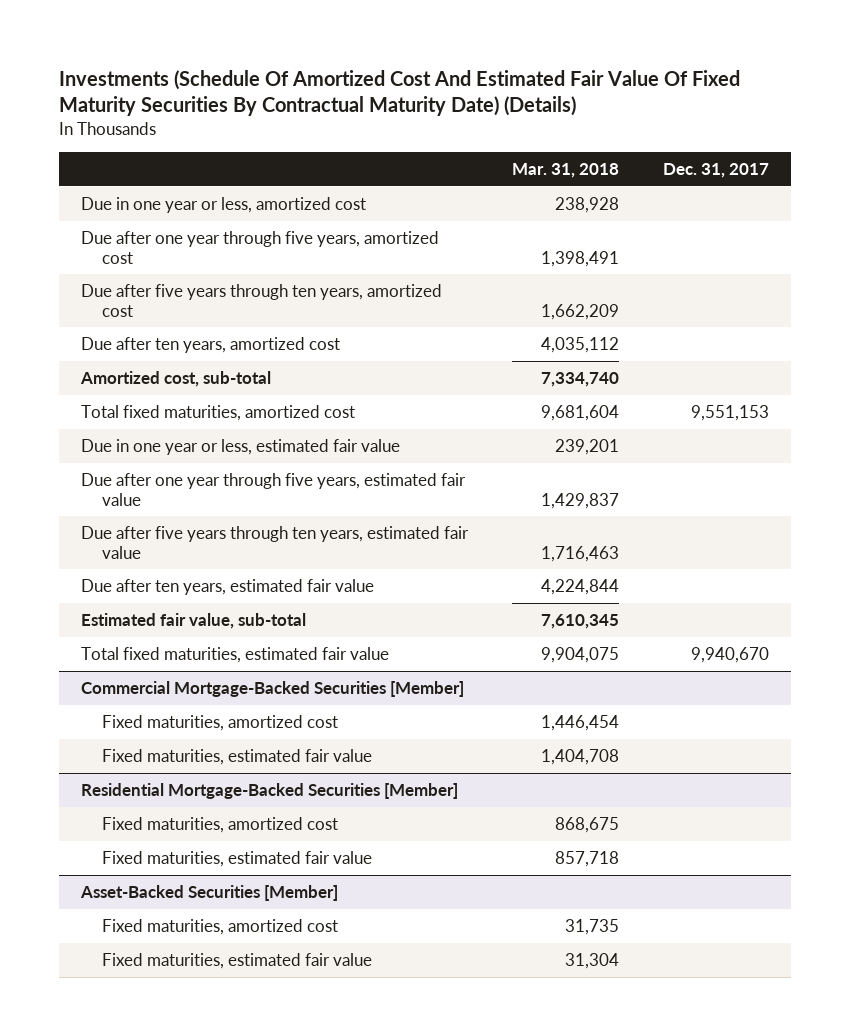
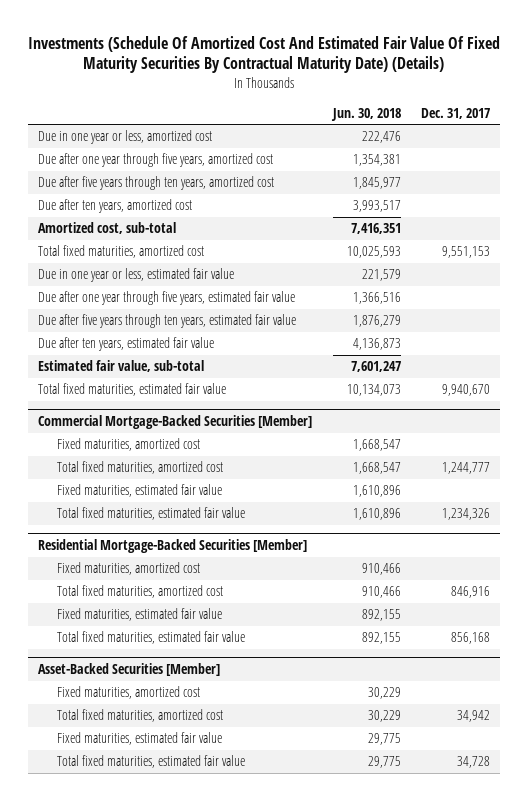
[511,163,619,179] Mar. 31, 2018 -> none
none -> [330,107,401,121] Jun. 30, 2018
none -> [57,461,224,475] Total fixed maturities, amortized cost
none -> [57,507,246,521] Total fixed maturities, estimated fair value
none -> [57,585,224,599] Total fixed maturities, amortized cost
none -> [57,631,246,645] Total fixed maturities, estimated fair value
none -> [57,709,224,723] Total fixed maturities, amortized cost
none -> [57,755,246,769] Total fixed maturities, estimated fair value

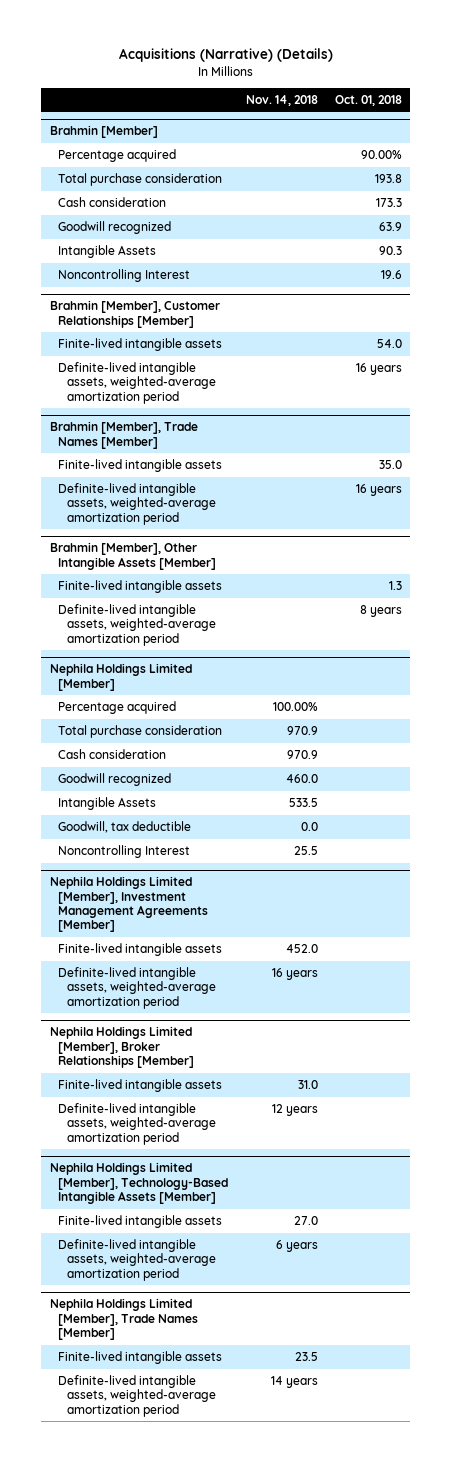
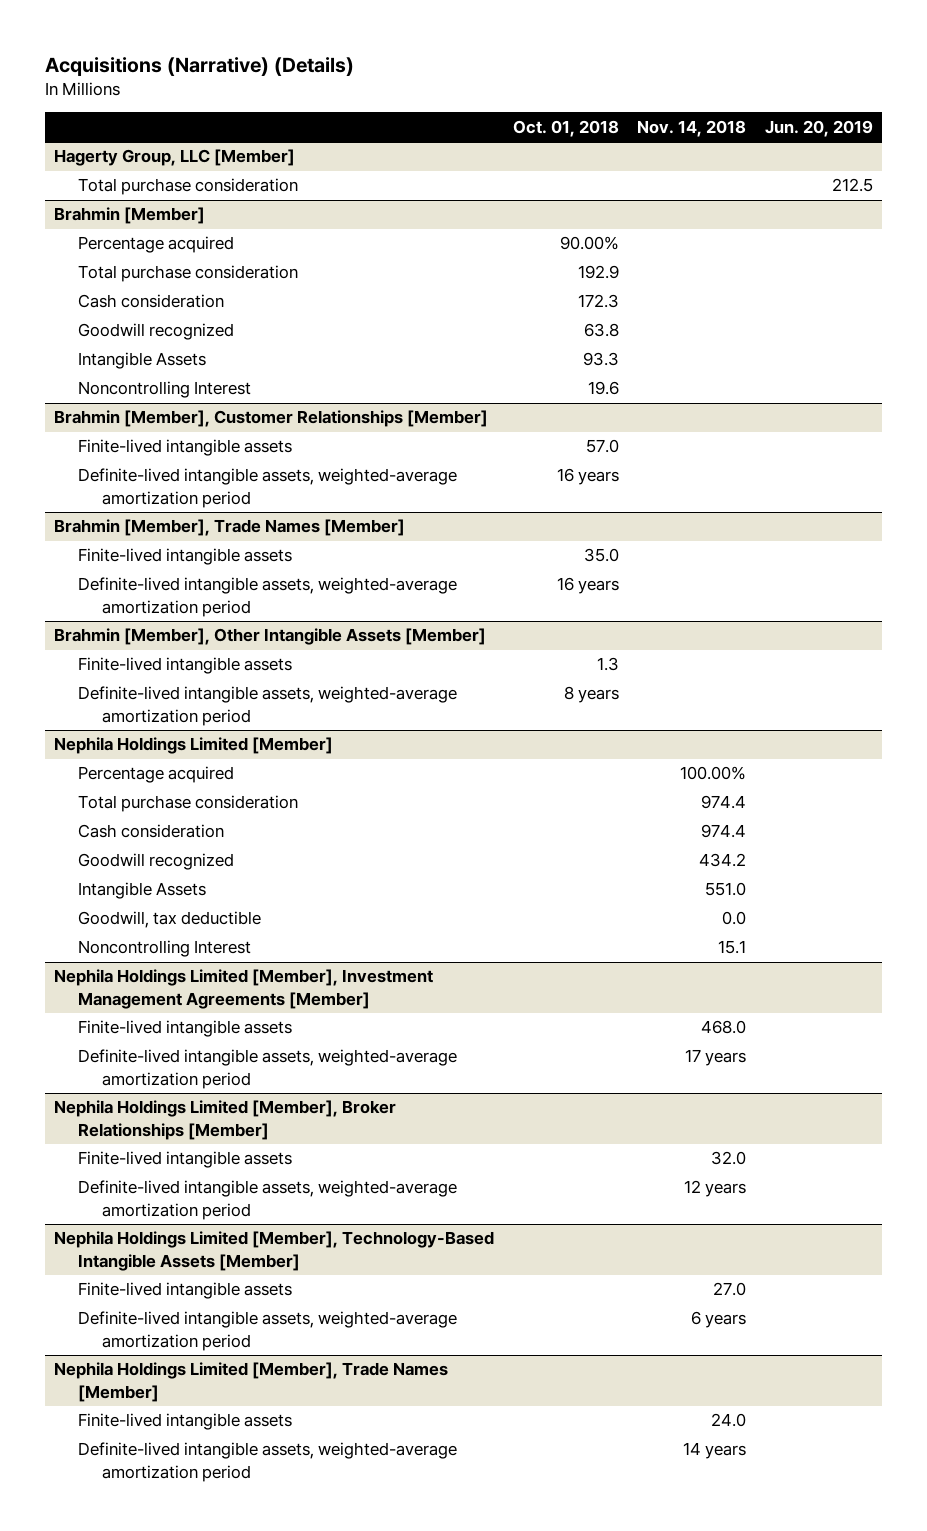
none -> [764,119,873,137] Jun. 20, 2019
none -> [54,149,296,167] Hagerty Group, LLC [Member]
none -> [77,178,298,196] Total purchase consideration
[374,174,402,184] 193.8 -> [577,265,619,280] 192.9
[375,198,402,208] 173.3 -> [577,294,619,309] 172.3
[378,222,402,232] 63.9 -> [583,323,619,338] 63.8
[378,246,402,256] 90.3 -> [582,352,619,367] 93.3
[376,339,402,349] 54.0 -> [585,439,619,454] 57.0
[286,726,318,736] 970.9 -> [701,795,747,810] 974.4
[286,750,318,760] 970.9 -> [701,824,747,839] 974.4
[285,774,318,784] 460.0 -> [699,853,747,868] 434.2
[288,798,318,808] 533.5 -> [705,882,747,897] 551.0
[293,846,318,856] 25.5 -> [718,940,747,955] 15.1
[285,944,318,954] 452.0 -> [701,1020,747,1035] 468.0
[271,968,318,981] 16 years -> [685,1049,747,1067] 17 years
[297,1080,318,1090] 31.0 -> [711,1151,747,1166] 32.0
[294,1352,318,1362] 23.5 -> [711,1413,747,1428] 24.0

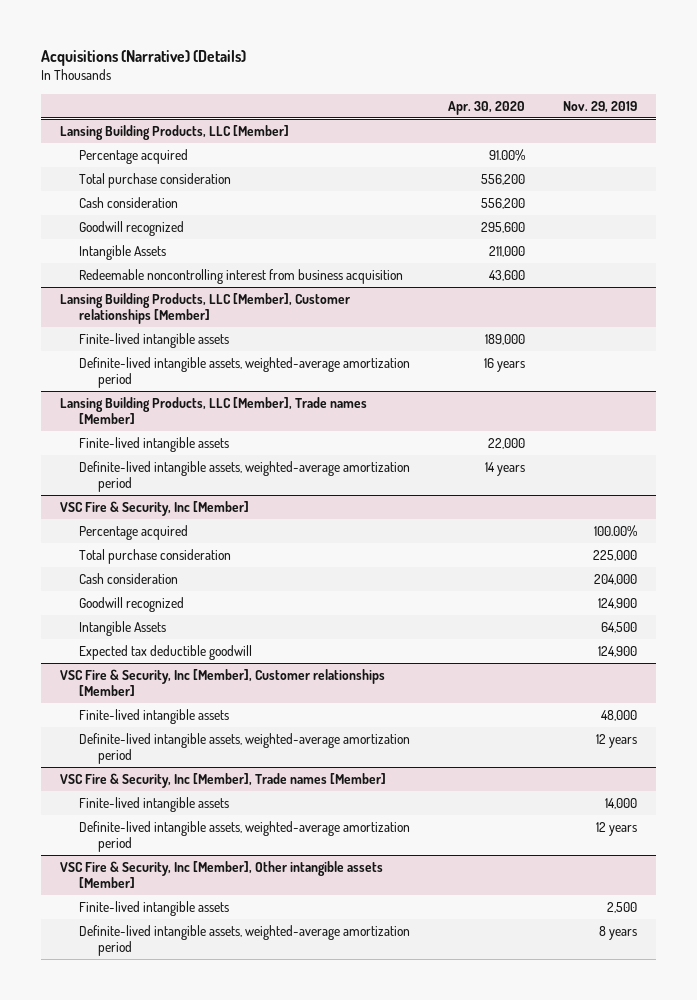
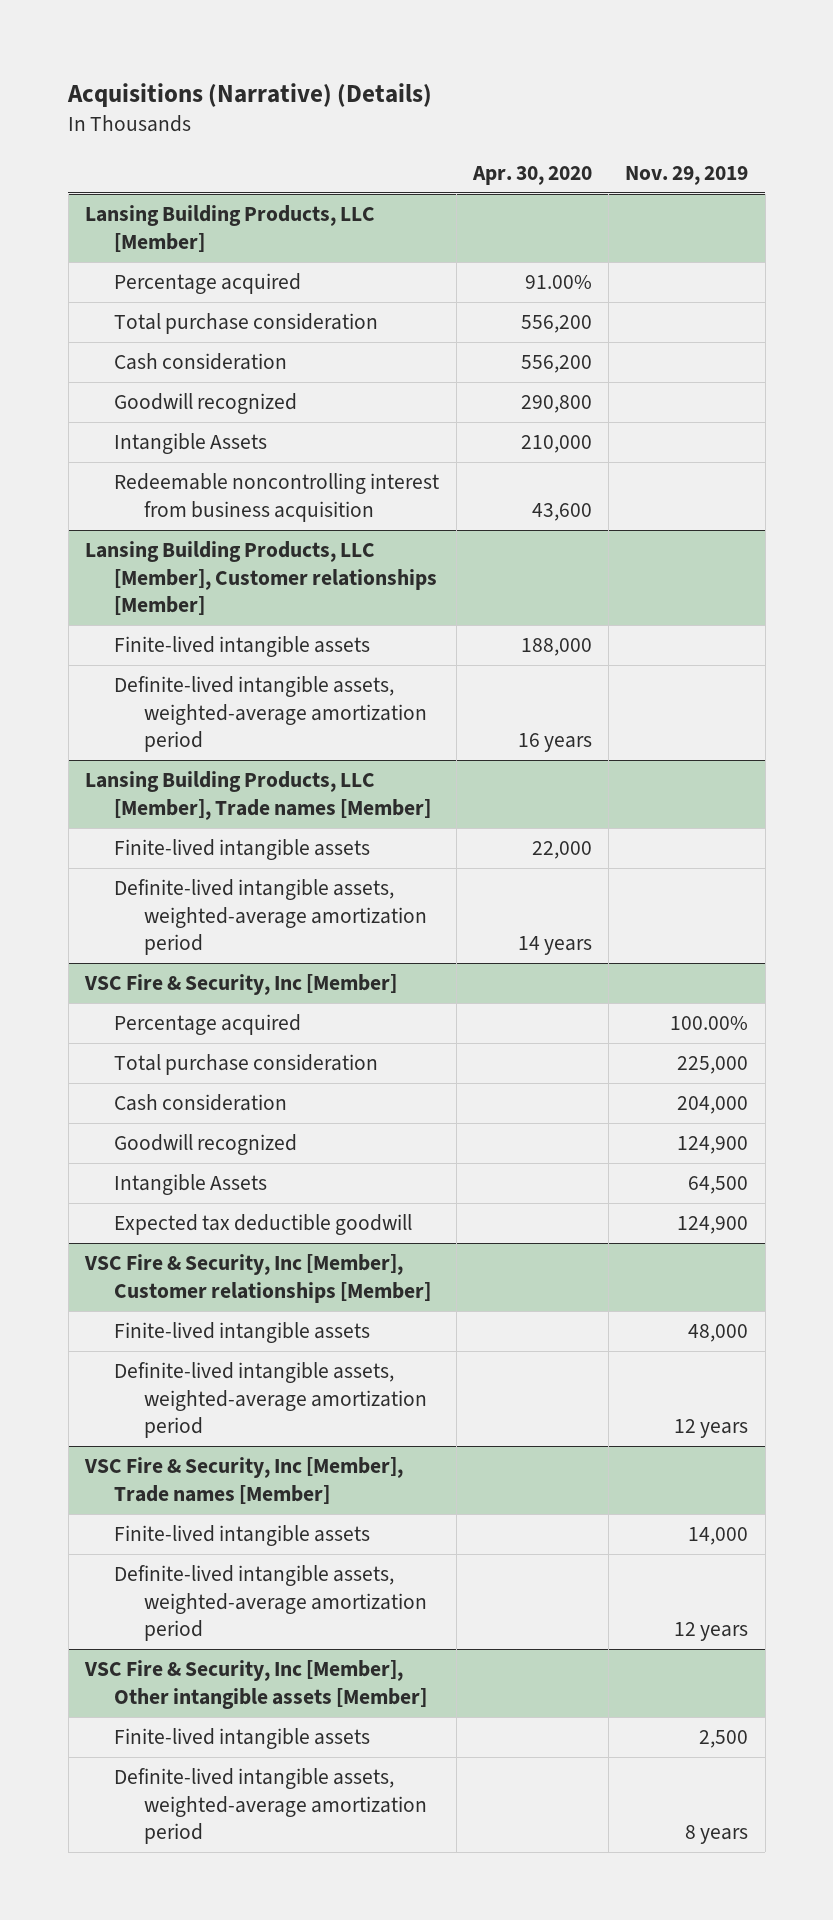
[480,221,525,233] 295,600 -> [520,395,592,414] 290,800
[488,245,525,257] 211,000 -> [520,435,592,454] 210,000
[484,333,525,345] 189,000 -> [520,638,592,657] 188,000

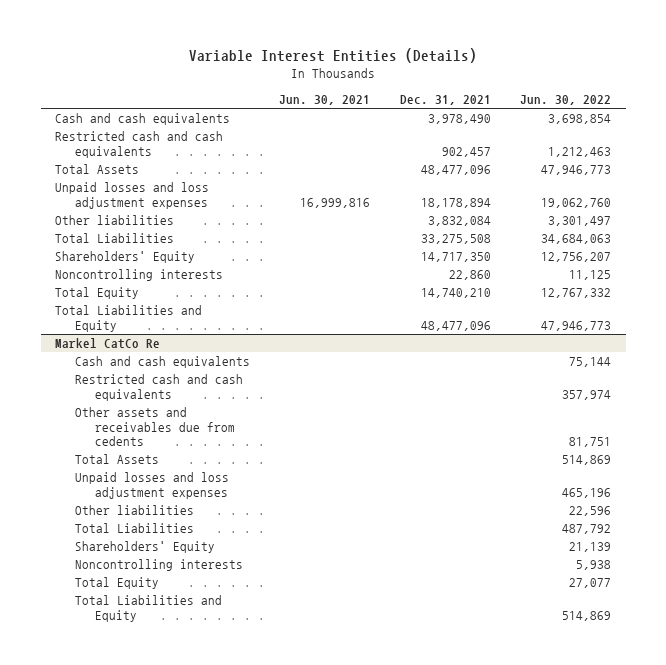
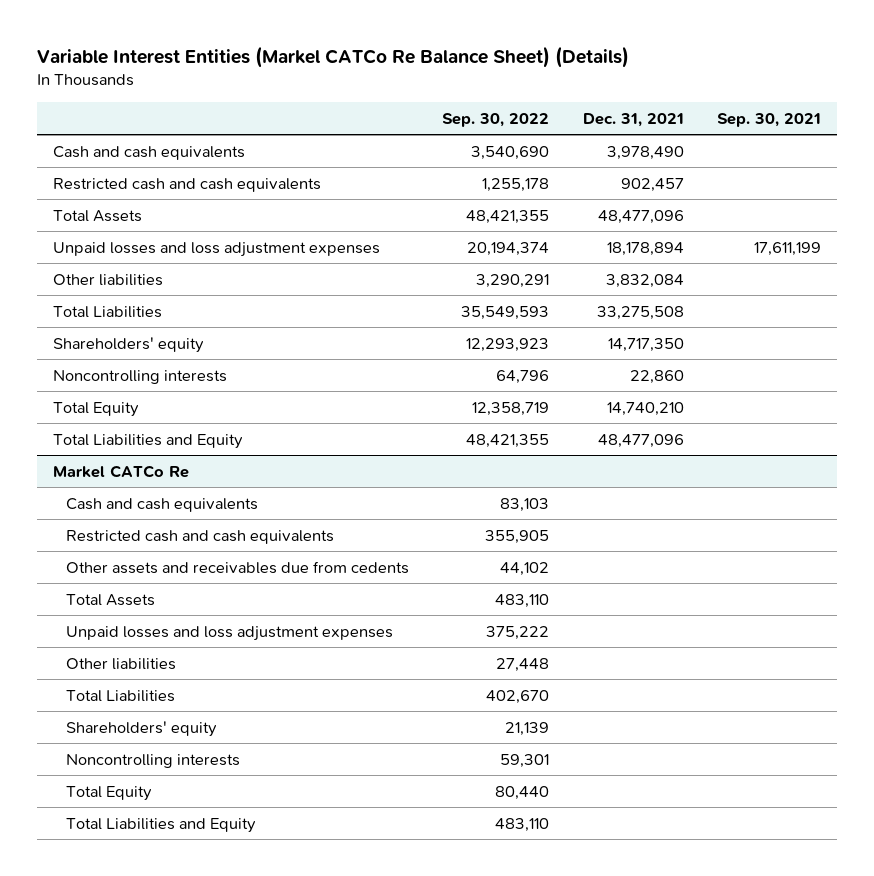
[189,48,478,64] Variable Interest Entities (Details) -> [36,45,629,68] Variable Interest Entities (Markel CATCo Re Balance Sheet) (Details)
[279,94,371,105] Jun. 30, 2021 -> none
[520,94,612,105] Jun. 30, 2022 -> none
none -> [442,112,550,127] Sep. 30, 2022
none -> [716,112,821,127] Sep. 30, 2021
[55,251,196,264] Shareholders' Equity -> [53,336,205,353] Shareholders' equity
[55,338,161,350] Markel CatCo Re -> [53,464,190,478] Markel CATCo Re
[74,541,215,554] Shareholders' Equity -> [66,720,218,737] Shareholders' equity

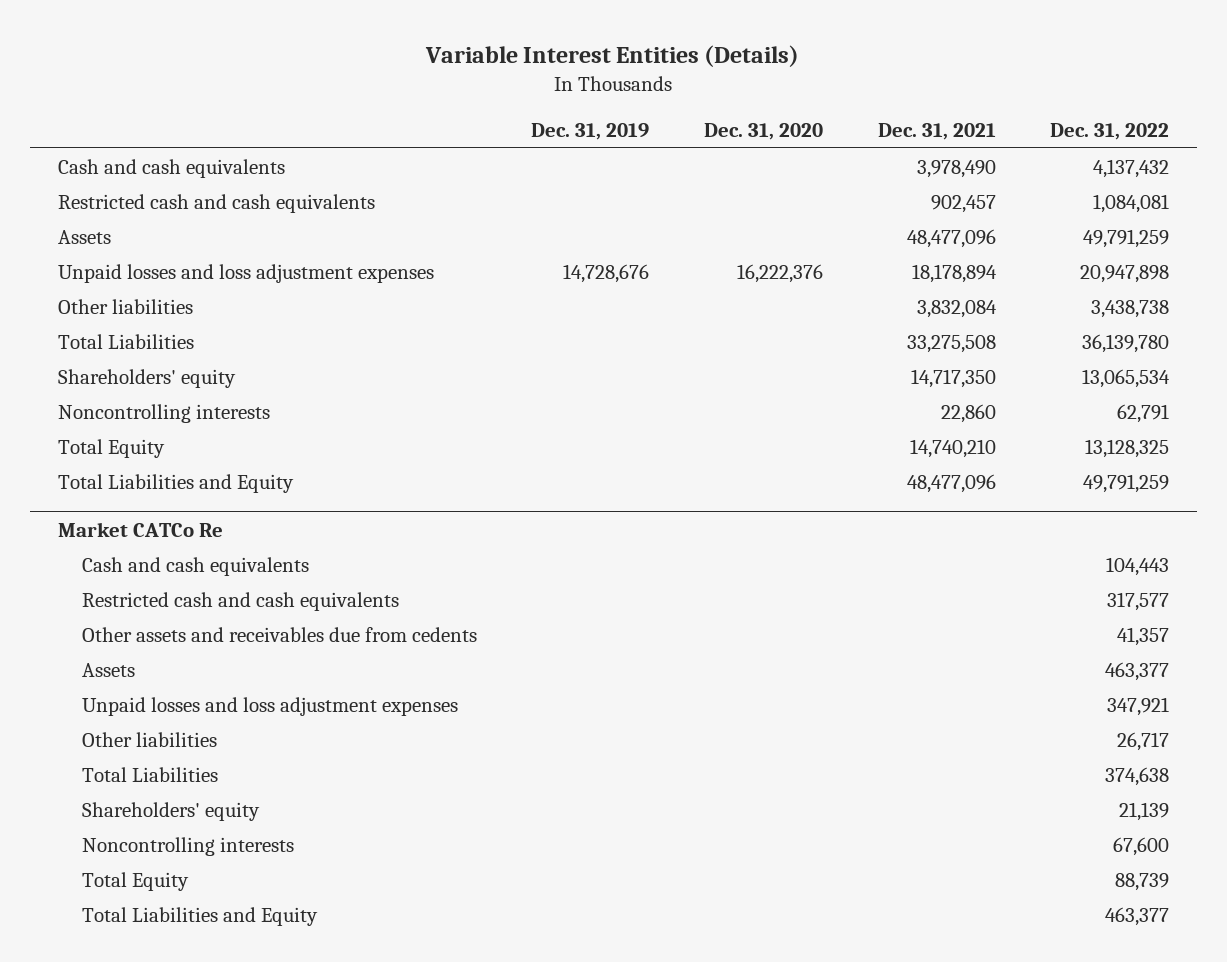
[36,45,629,68] Variable Interest Entities (Markel CATCo Re Balance Sheet) (Details) -> [425,44,800,67] Variable Interest Entities (Details)
[442,112,550,127] Sep. 30, 2022 -> none
[716,112,821,127] Sep. 30, 2021 -> none
none -> [531,123,650,141] Dec. 31, 2019
none -> [704,123,824,141] Dec. 31, 2020
none -> [1050,123,1170,141] Dec. 31, 2022
[53,209,143,222] Total Assets -> [57,229,111,244] Assets
[53,464,190,478] Markel CATCo Re -> [57,521,223,537] Market CATCo Re
[66,593,156,606] Total Assets -> [81,662,135,677] Assets

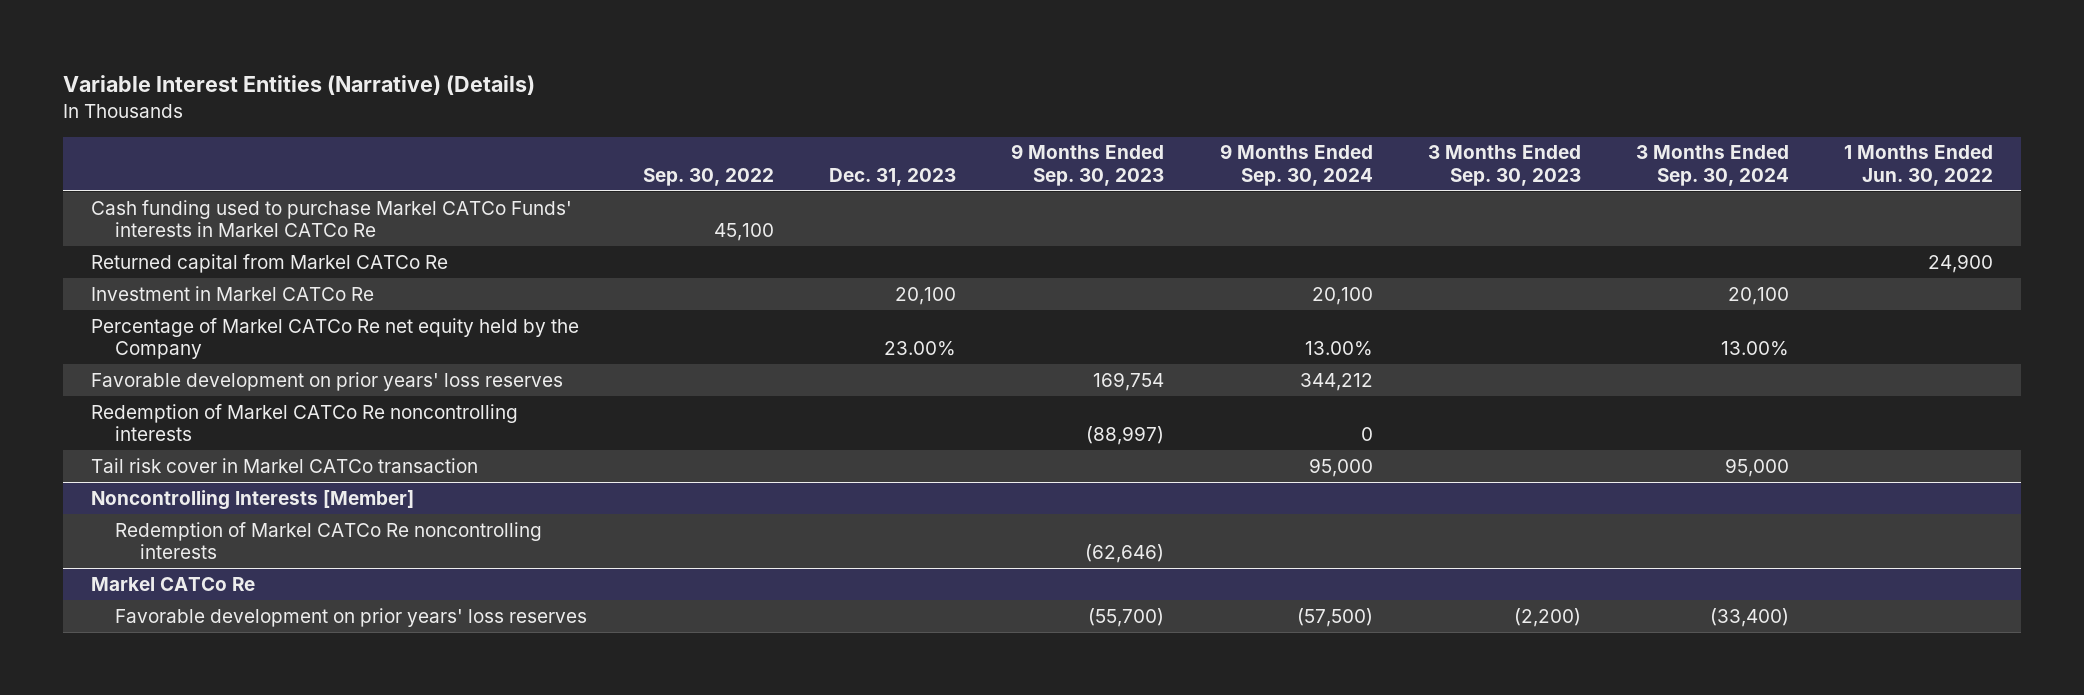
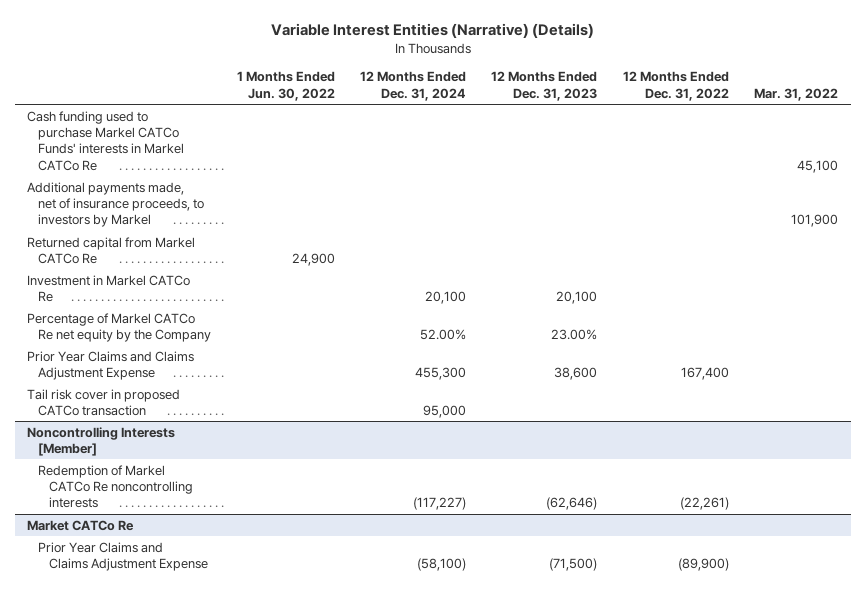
[642,167,774,186] Sep. 30, 2022 -> none
[828,167,956,186] Dec. 31, 2023 -> none
[1011,144,1165,186] 9 Months Ended Sep. 30, 2023 -> none
[1219,144,1373,186] 9 Months Ended Sep. 30, 2024 -> none
[1427,145,1581,186] 3 Months Ended Sep. 30, 2023 -> none
[1636,145,1790,186] 3 Months Ended Sep. 30, 2024 -> none
none -> [360,71,467,101] 12 Months Ended Dec. 31, 2024
none -> [491,71,598,101] 12 Months Ended Dec. 31, 2023
none -> [622,71,729,101] 12 Months Ended Dec. 31, 2022
none -> [754,87,839,101] Mar. 31, 2022
none -> [27,181,205,228] Additional payments made, net of insurance proceeds, to investors by Markel
[90,403,518,442] Redemption of Markel CATCo Re noncontrolling interests -> none
[90,317,579,360] Percentage of Markel CATCo Re net equity held by the Company -> [27,312,212,343] Percentage of Markel CATCo Re net equity by the Company
[90,371,563,391] Favorable development on prior years' loss reserves -> [27,350,195,381] Prior Year Claims and Claims Adjustment Expense
[90,457,478,473] Tail risk cover in Markel CATCo transaction -> [27,388,181,417] Tail risk cover in proposed CATCo transaction
[90,576,255,591] Markel CATCo Re -> [27,519,135,531] Market CATCo Re
[115,607,588,627] Favorable development on prior years' loss reserves -> [38,541,209,572] Prior Year Claims and Claims Adjustment Expense

